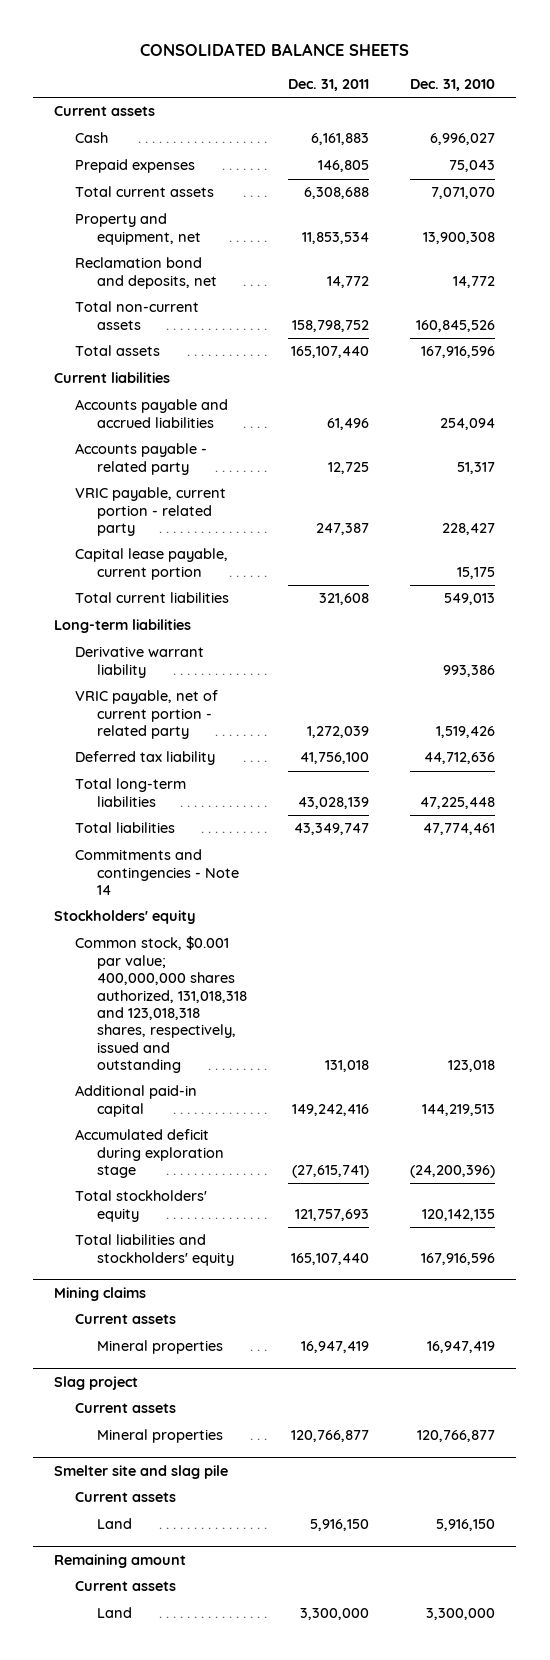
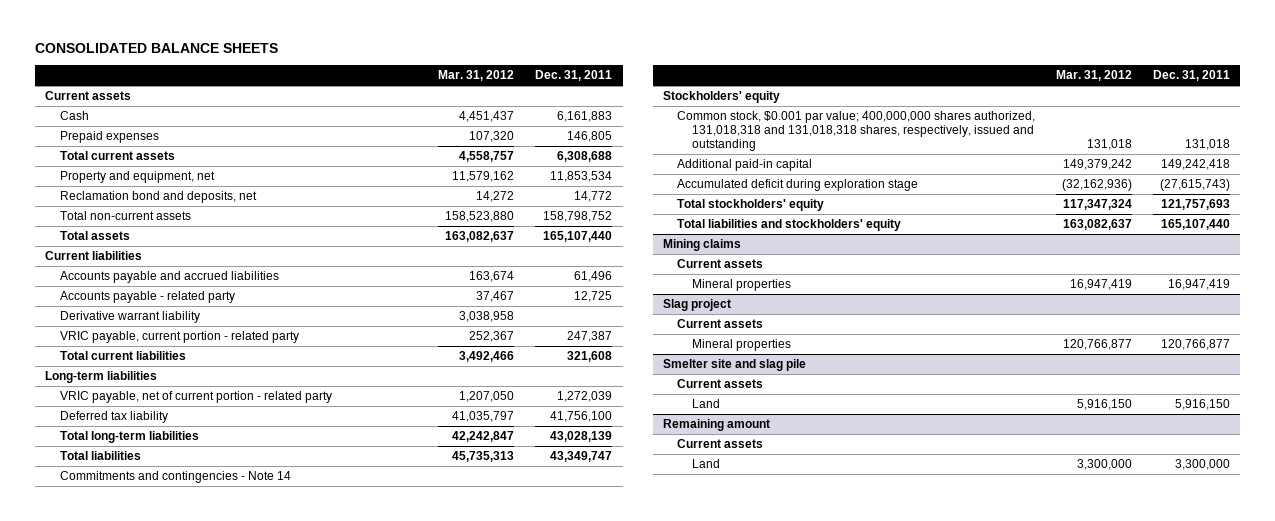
[410,78,496,91] Dec. 31, 2010 -> none
none -> [438,70,515,82] Mar. 31, 2012
[75,646,205,678] Derivative warrant liability -> [59,311,200,324] Derivative warrant liability
[75,548,229,580] Capital lease payable, current portion -> none
[75,936,247,1073] Common stock, $0.001 par value; 400,000,000 shares authorized, 131,018,318 and 123,018,318 shares, respectively, issued and outstanding -> [677,111,1036,152] Common stock, $0.001 par value; 400,000,000 shares authorized, 131,018,318 and 131,018,318 shares, respectively, issued and outstanding
[292,1103,370,1116] 149,242,416 -> [1160,159,1230,171] 149,242,418
[292,1165,370,1179] (27,615,741) -> [1159,179,1230,192] (27,615,743)

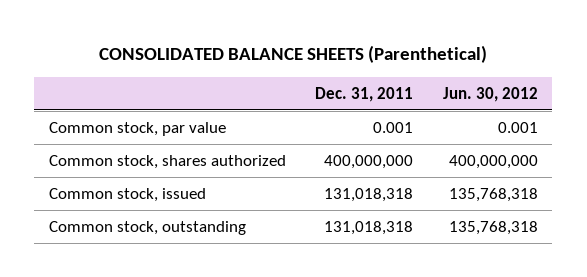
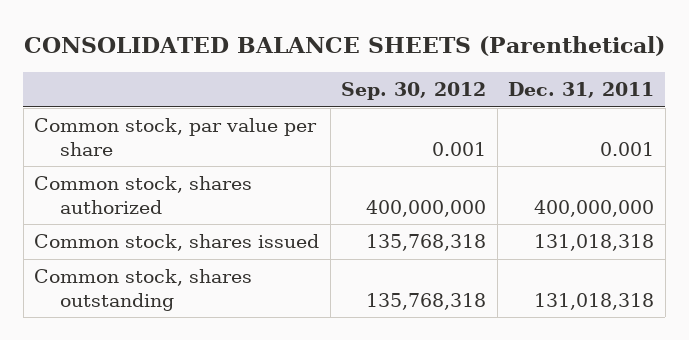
[442,86,538,102] Jun. 30, 2012 -> none
none -> [341,82,487,101] Sep. 30, 2012
[49,121,227,136] Common stock, par value -> [34,118,318,156] Common stock, par value per share
[49,187,207,202] Common stock, issued -> [34,234,320,252] Common stock, shares issued
[49,220,247,235] Common stock, outstanding -> [34,269,253,311] Common stock, shares outstanding

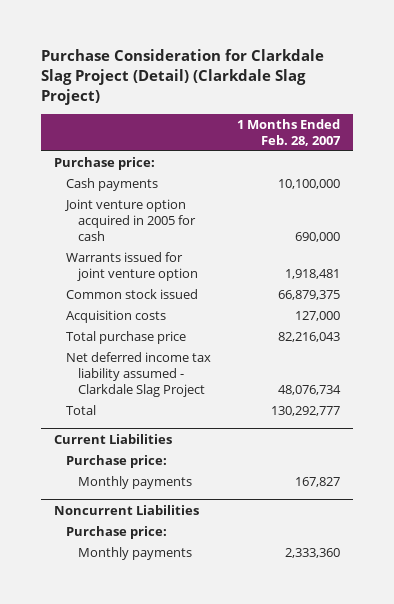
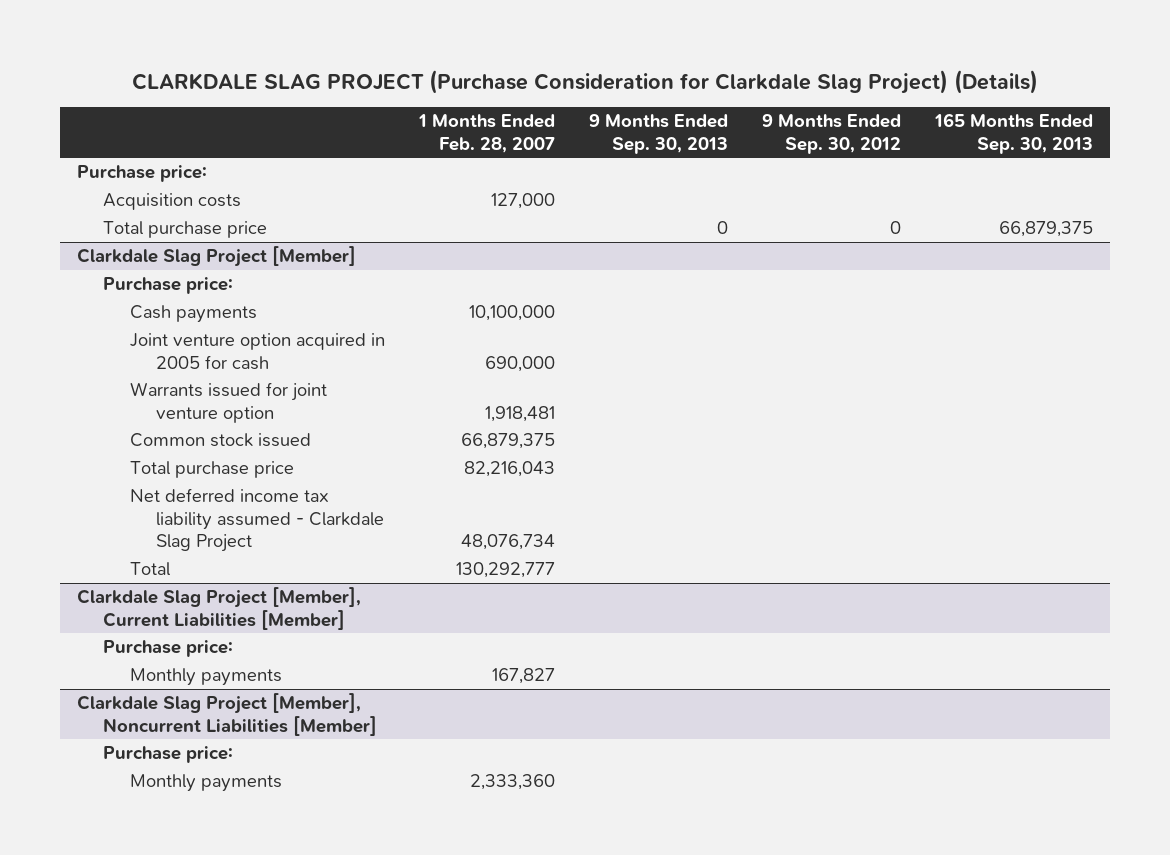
[40,48,324,106] Purchase Consideration for Clarkdale Slag Project (Detail) (Clarkdale Slag Project) -> [132,69,1039,94] CLARKDALE SLAG PROJECT (Purchase Consideration for Clarkdale Slag Project) (Details)
none -> [589,114,729,155] 9 Months Ended Sep. 30, 2013
none -> [762,114,902,155] 9 Months Ended Sep. 30, 2012
none -> [934,113,1094,155] 165 Months Ended Sep. 30, 2013
[66,310,167,324] Acquisition costs -> [103,193,242,211] Acquisition costs
none -> [103,221,268,239] Total purchase price
none -> [76,246,356,268] Clarkdale Slag Project [Member]
none -> [103,277,234,295] Purchase price:
[53,433,172,444] Current Liabilities -> none
none -> [76,587,361,630] Clarkdale Slag Project [Member], Current Liabilities [Member]
[53,504,199,515] Noncurrent Liabilities -> none
none -> [76,693,378,736] Clarkdale Slag Project [Member], Noncurrent Liabilities [Member]

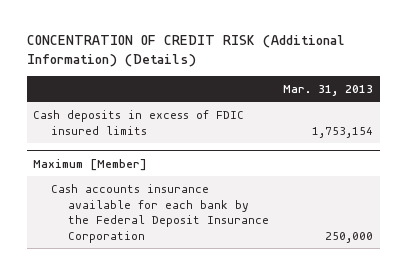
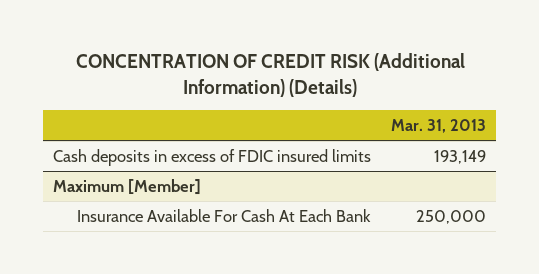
[311,126,373,138] 1,753,154 -> [434,149,487,164] 193,149
[50,183,270,243] Cash accounts insurance available for each bank by the Federal Deposit Insurance Corporation -> [76,208,371,222] Insurance Available For Cash At Each Bank

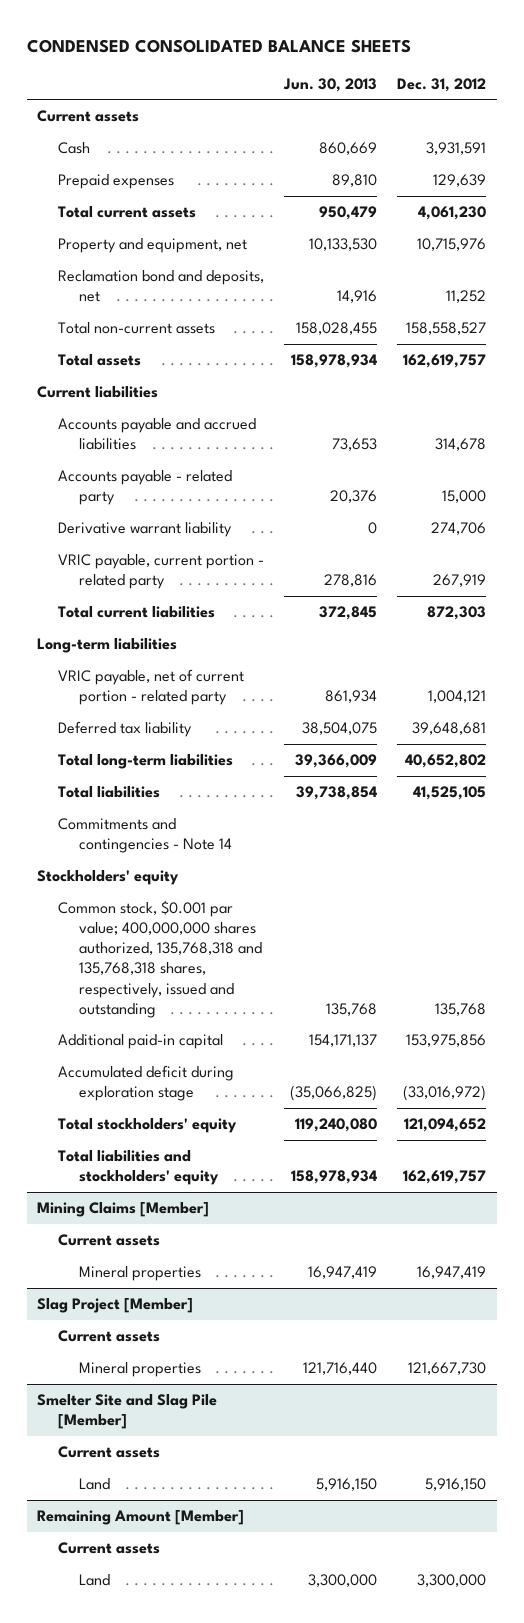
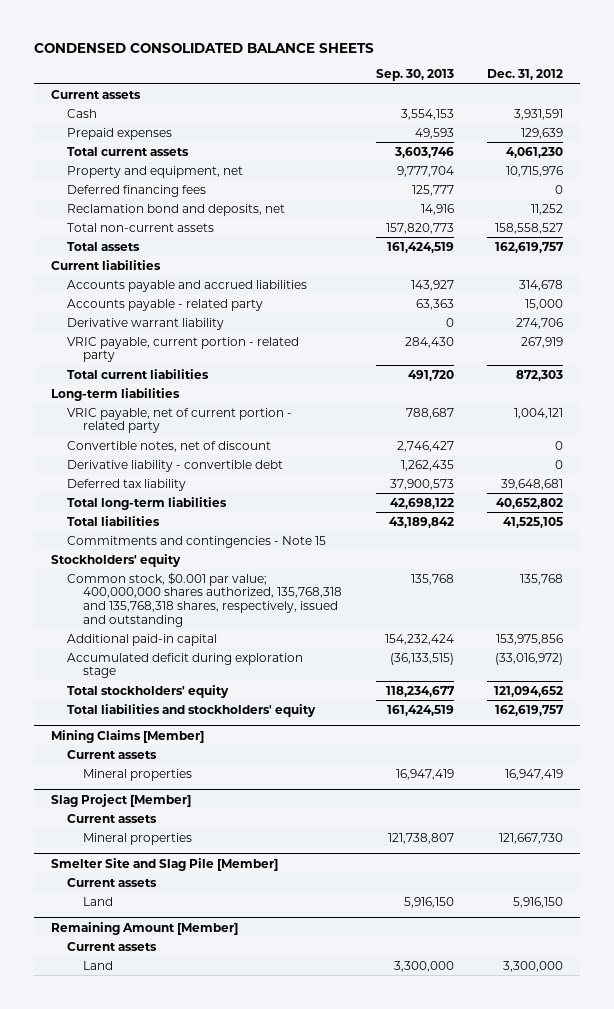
[283,77,378,92] Jun. 30, 2013 -> none
none -> [375,69,454,82] Sep. 30, 2013
none -> [67,184,207,197] Deferred financing fees
none -> [67,440,272,452] Convertible notes, net of discount
none -> [67,459,284,472] Derivative liability - convertible debt
[58,818,233,854] Commitments and contingencies - Note 14 -> [67,535,327,548] Commitments and contingencies - Note 15

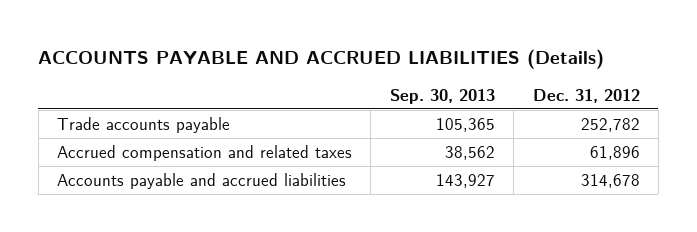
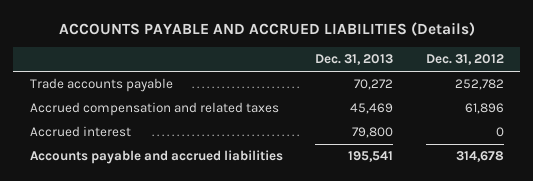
[389,88,495,104] Sep. 30, 2013 -> none
none -> [315,54,394,66] Dec. 31, 2013
none -> [29,126,131,138] Accrued interest

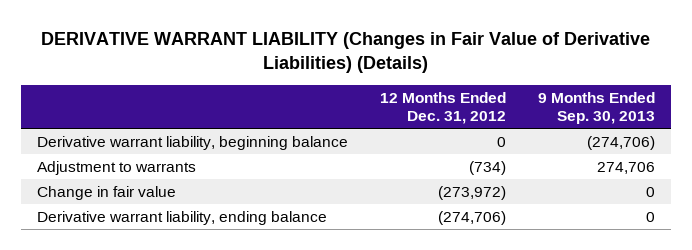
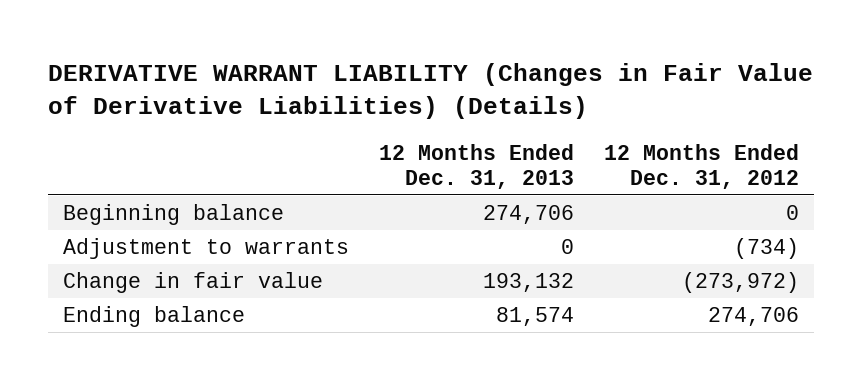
[538,91,656,124] 9 Months Ended Sep. 30, 2013 -> none
none -> [379,143,575,190] 12 Months Ended Dec. 31, 2013
[37,135,349,150] Derivative warrant liability, beginning balance -> [63,203,285,225] Beginning balance
[37,210,328,225] Derivative warrant liability, ending balance -> [63,305,246,327] Ending balance
[438,210,507,225] (274,706) -> [707,306,799,326] 274,706

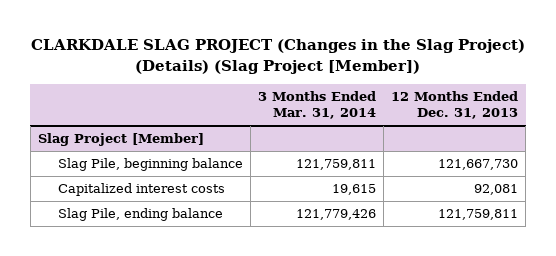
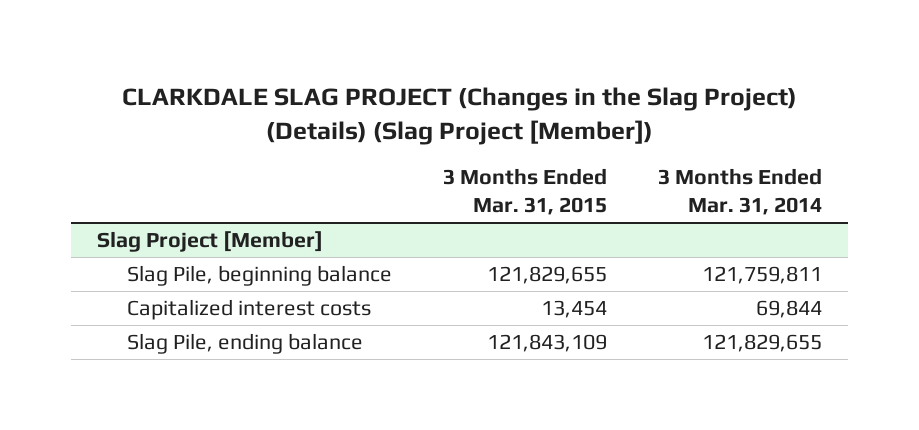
[391,91,519,120] 12 Months Ended Dec. 31, 2013 -> none
none -> [443,168,608,216] 3 Months Ended Mar. 31, 2015
[332,184,377,196] 19,615 -> [756,300,823,319] 69,844
[296,209,377,221] 121,779,426 -> [702,334,823,353] 121,829,655

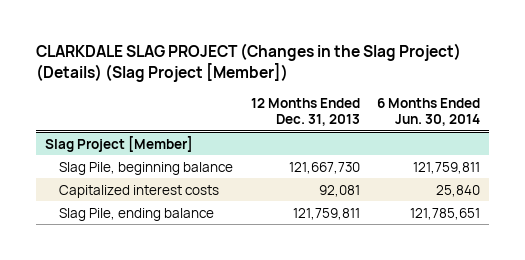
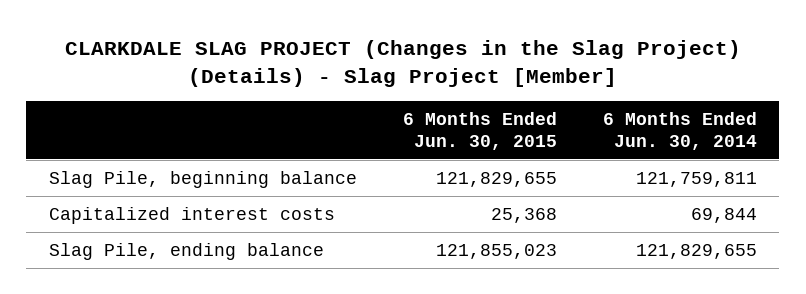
[36,42,462,82] CLARKDALE SLAG PROJECT (Changes in the Slag Project) (Details) (Slag Project [Member]) -> [64,39,741,87] CLARKDALE SLAG PROJECT (Changes in the Slag Project) (Details) - Slag Project [Member]
[250,97,360,126] 12 Months Ended Dec. 31, 2013 -> none
none -> [402,111,557,150] 6 Months Ended Jun. 30, 2015
[44,135,193,152] Slag Project [Member] -> none
[436,184,481,197] 25,840 -> [690,207,757,223] 69,844
[410,207,481,220] 121,785,651 -> [635,243,757,259] 121,829,655

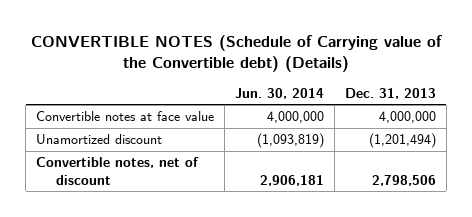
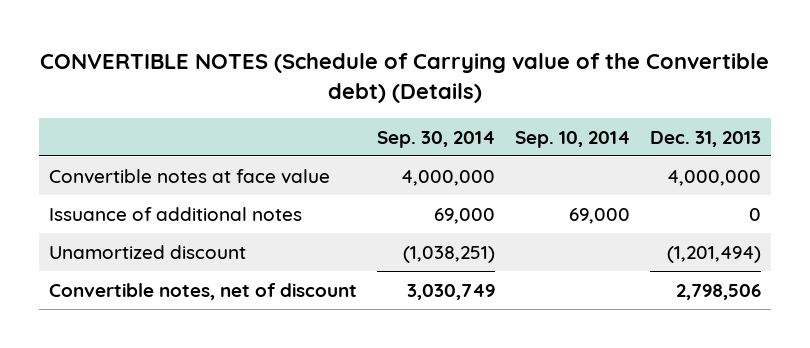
[234,87,324,99] Jun. 30, 2014 -> none
none -> [377,130,496,148] Sep. 30, 2014
none -> [514,130,630,148] Sep. 10, 2014
none -> [49,206,303,221] Issuance of additional notes

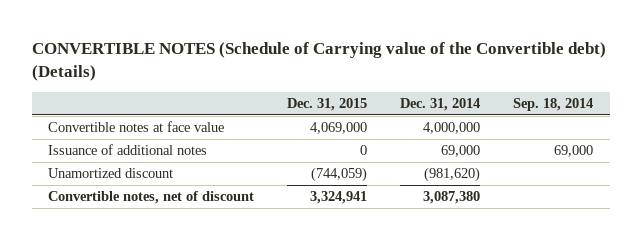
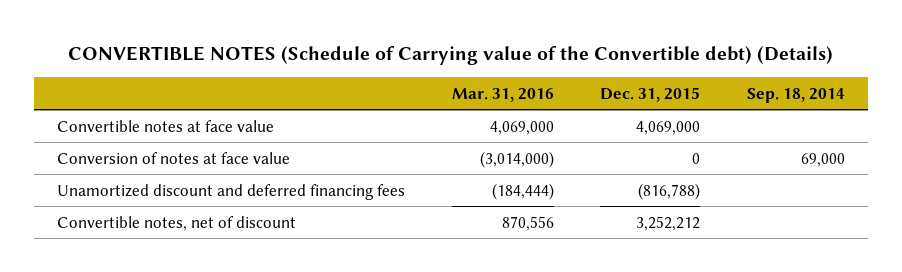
[400,97,481,111] Dec. 31, 2014 -> none
none -> [451,87,554,102] Mar. 31, 2016
[48,144,208,156] Issuance of additional notes -> [56,151,290,164] Conversion of notes at face value
[48,168,174,179] Unamortized discount -> [56,183,405,200] Unamortized discount and deferred financing fees
[311,167,368,183] (744,059) -> [638,182,701,200] (816,788)
[310,191,368,205] 3,324,941 -> [636,215,701,231] 3,252,212

